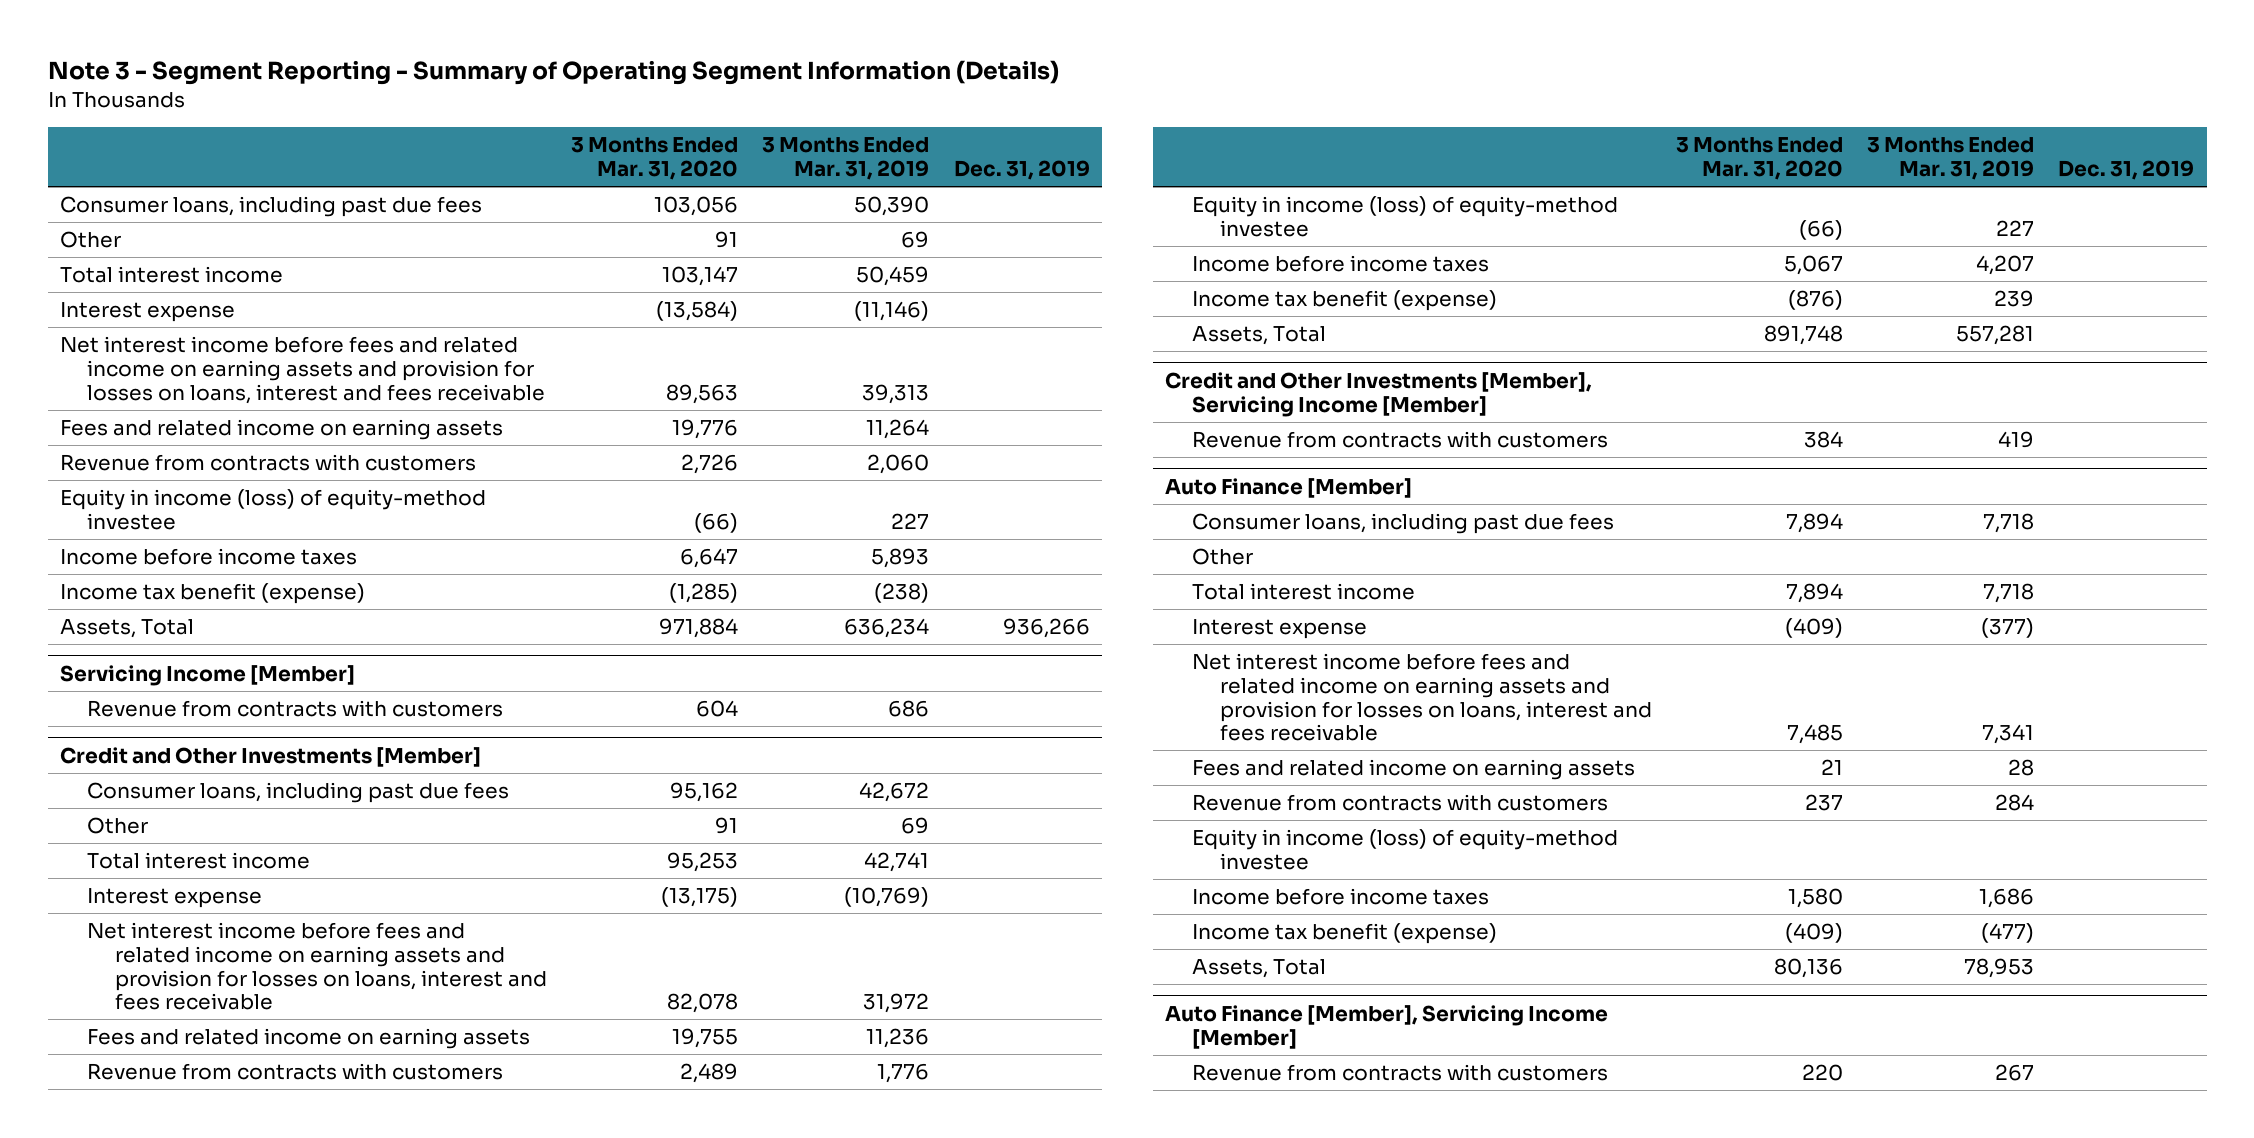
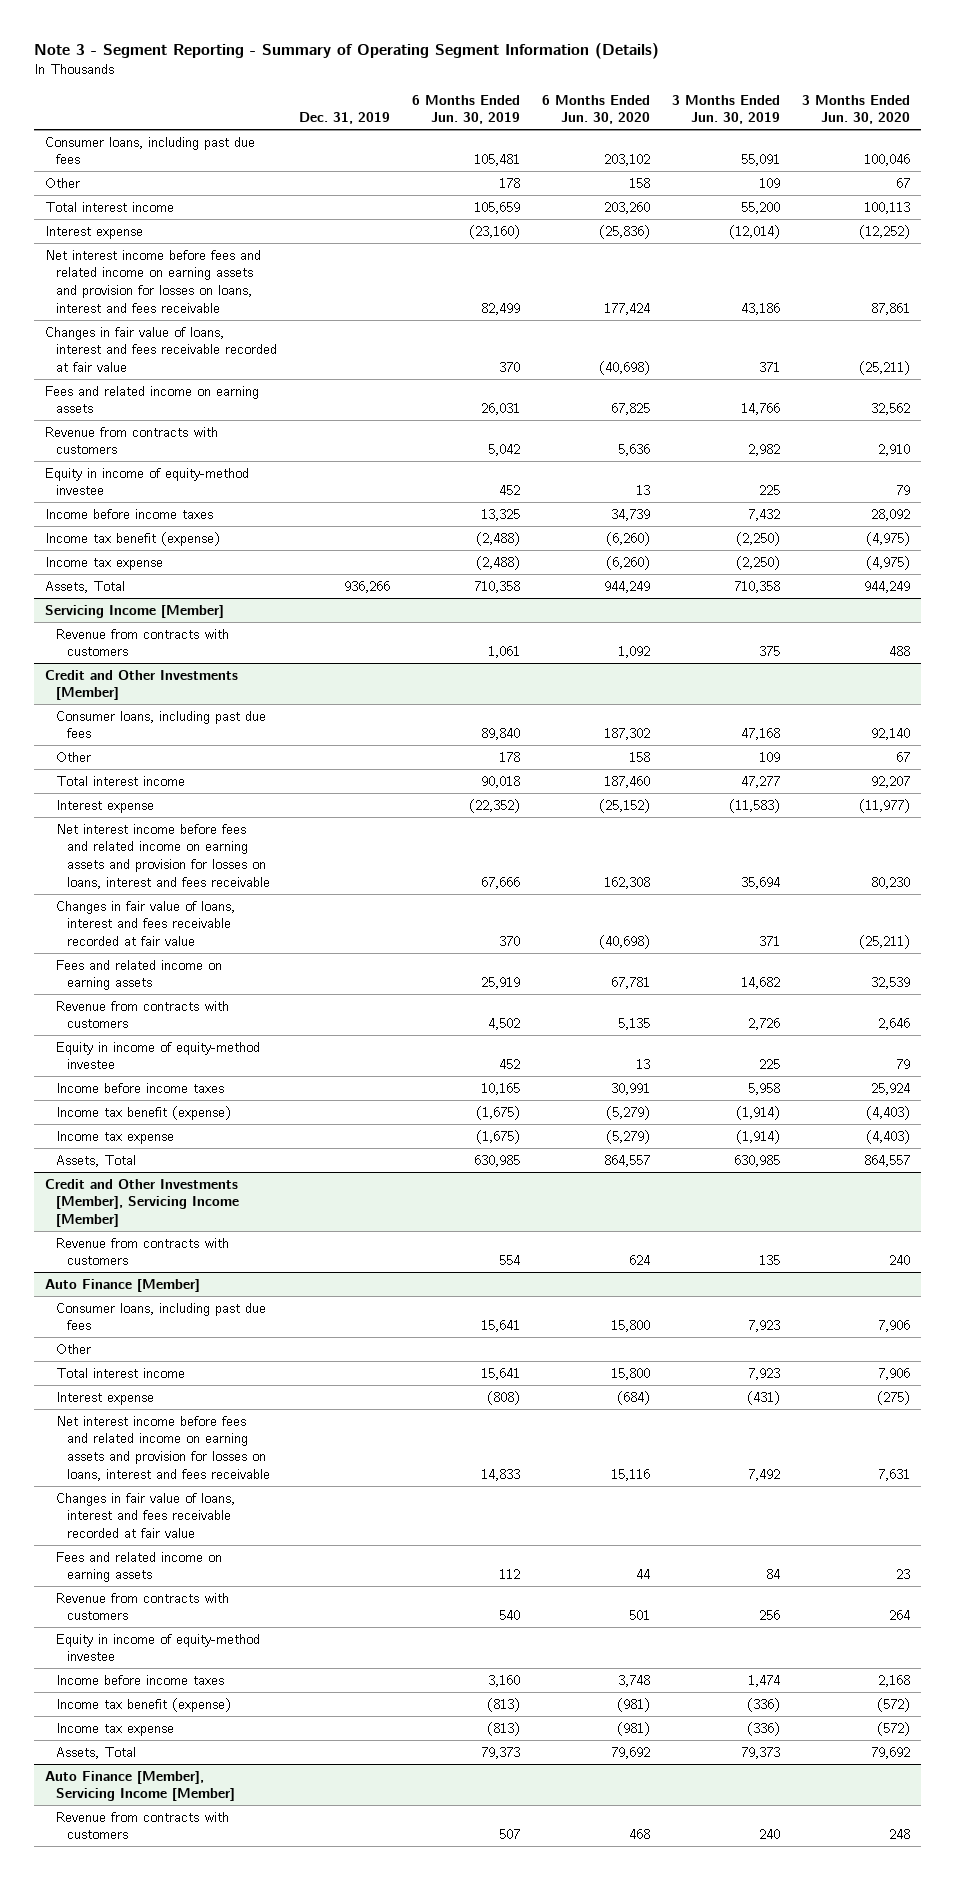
[570,137,738,180] 3 Months Ended Mar. 31, 2020 -> none
[762,137,930,180] 3 Months Ended Mar. 31, 2019 -> none
none -> [412,94,521,125] 6 Months Ended Jun. 30, 2019
none -> [541,94,650,125] 6 Months Ended Jun. 30, 2020
none -> [671,94,780,125] 3 Months Ended Jun. 30, 2019
none -> [801,94,910,125] 3 Months Ended Jun. 30, 2020
none -> [44,326,278,372] Changes in fair value of loans, interest and fees receivable recorded at fair value
[59,489,486,530] Equity in income (loss) of equity-method investee -> [44,467,249,496] Equity in income of equity-method investee
none -> [44,556,163,570] Income tax expense
none -> [56,900,236,946] Changes in fair value of loans, interest and fees receivable recorded at fair value
[1192,196,1619,237] Equity in income (loss) of equity-method investee -> [56,1041,261,1070] Equity in income of equity-method investee
none -> [56,1130,175,1144] Income tax expense
none -> [56,1492,236,1538] Changes in fair value of loans, interest and fees receivable recorded at fair value
[1192,829,1619,870] Equity in income (loss) of equity-method investee -> [56,1633,261,1662] Equity in income of equity-method investee
none -> [56,1722,175,1736] Income tax expense

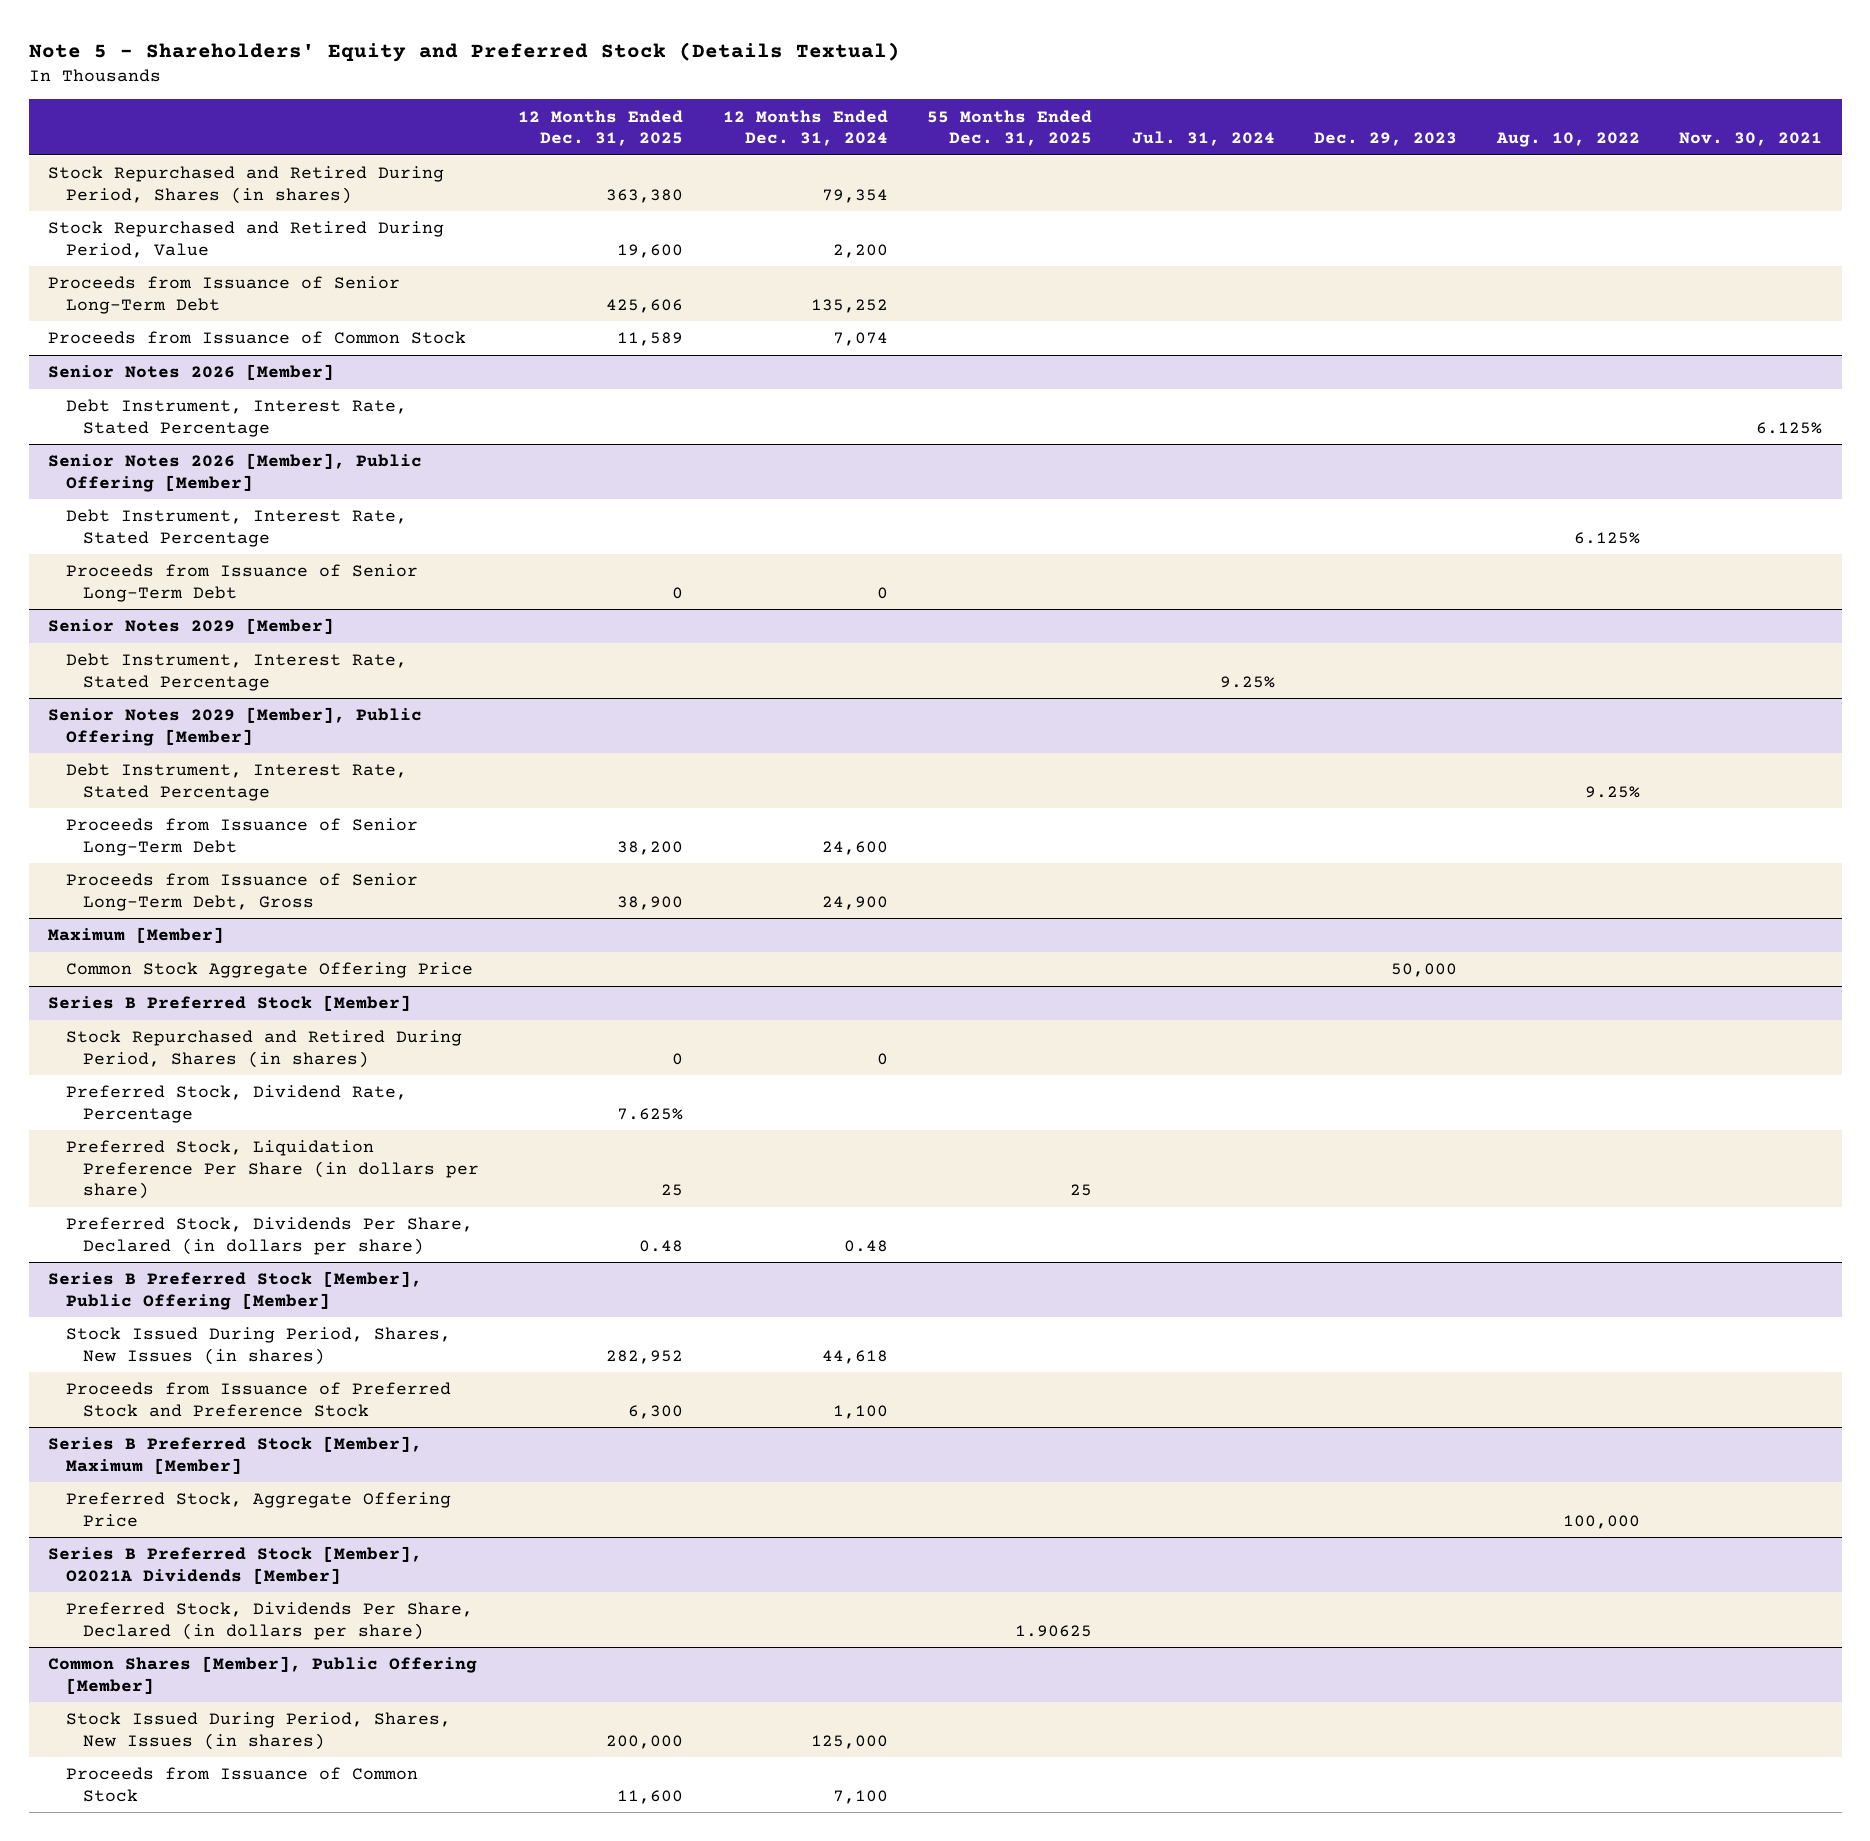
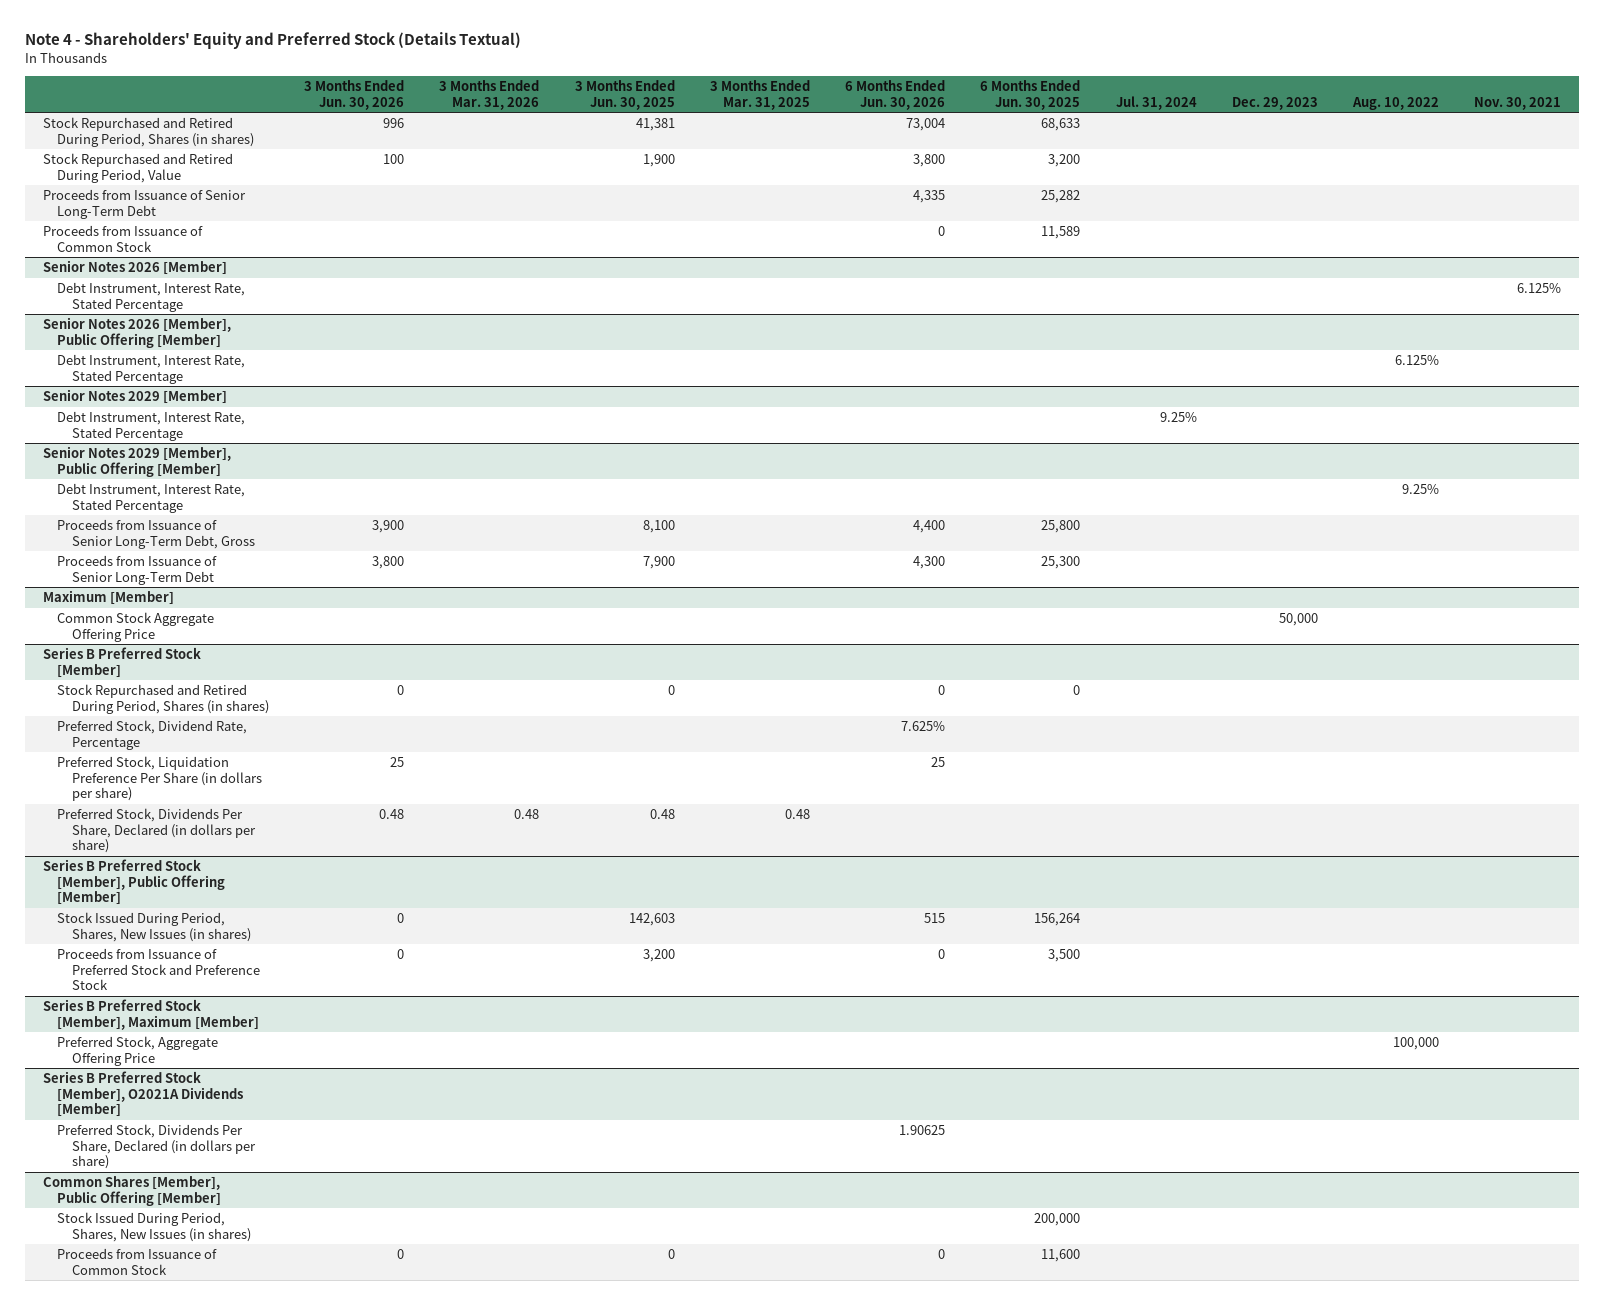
[28,41,900,62] Note 5 - Shareholders' Equity and Preferred Stock (Details Textual) -> [25,32,522,50] Note 4 - Shareholders' Equity and Preferred Stock (Details Textual)
[518,109,684,147] 12 Months Ended Dec. 31, 2025 -> none
[722,109,888,147] 12 Months Ended Dec. 31, 2024 -> none
[927,109,1093,147] 55 Months Ended Dec. 31, 2025 -> none
none -> [303,80,404,110] 3 Months Ended Jun. 30, 2026
none -> [439,80,540,110] 3 Months Ended Mar. 31, 2026
none -> [574,80,675,110] 3 Months Ended Jun. 30, 2025
none -> [709,80,810,110] 3 Months Ended Mar. 31, 2025
none -> [845,80,946,110] 6 Months Ended Jun. 30, 2026
none -> [980,80,1081,110] 6 Months Ended Jun. 30, 2025
[65,564,418,602] Proceeds from Issuance of Senior Long-Term Debt -> none
[65,818,418,856] Proceeds from Issuance of Senior Long-Term Debt -> [57,555,218,585] Proceeds from Issuance of Senior Long-Term Debt

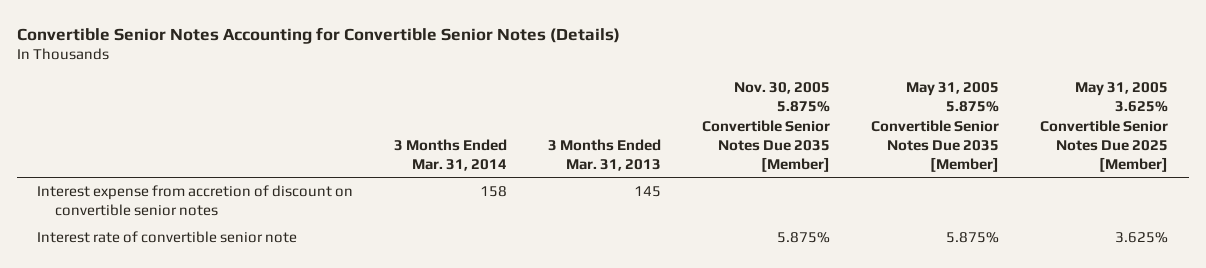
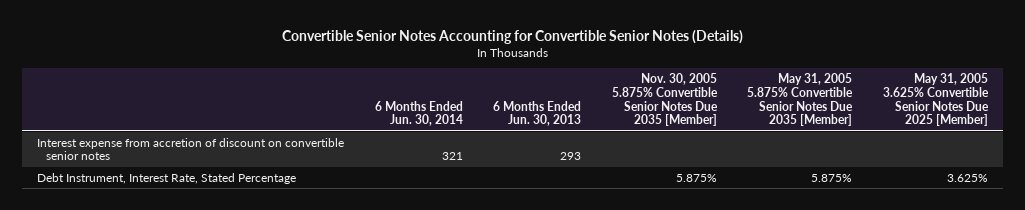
[394,138,508,171] 3 Months Ended Mar. 31, 2014 -> none
[548,138,662,171] 3 Months Ended Mar. 31, 2013 -> none
none -> [374,100,463,127] 6 Months Ended Jun. 30, 2014
none -> [493,100,582,127] 6 Months Ended Jun. 30, 2013
[37,231,298,244] Interest rate of convertible senior note -> [37,172,297,184] Debt Instrument, Interest Rate, Stated Percentage

